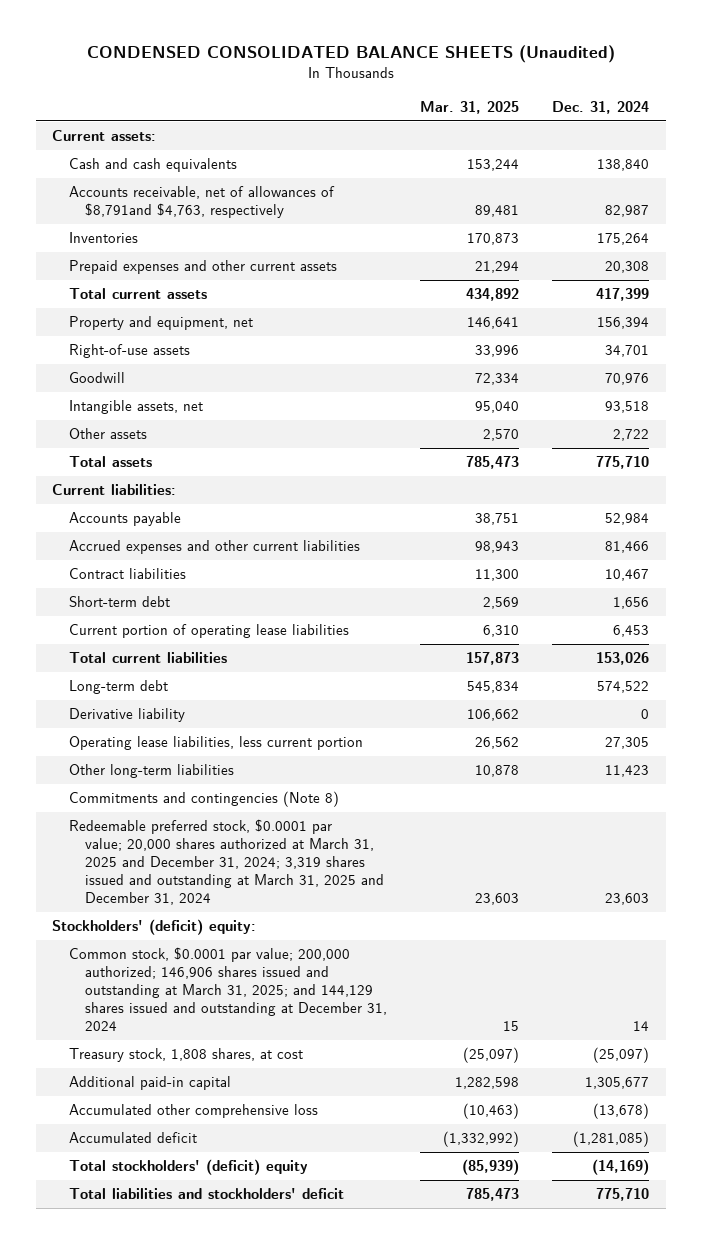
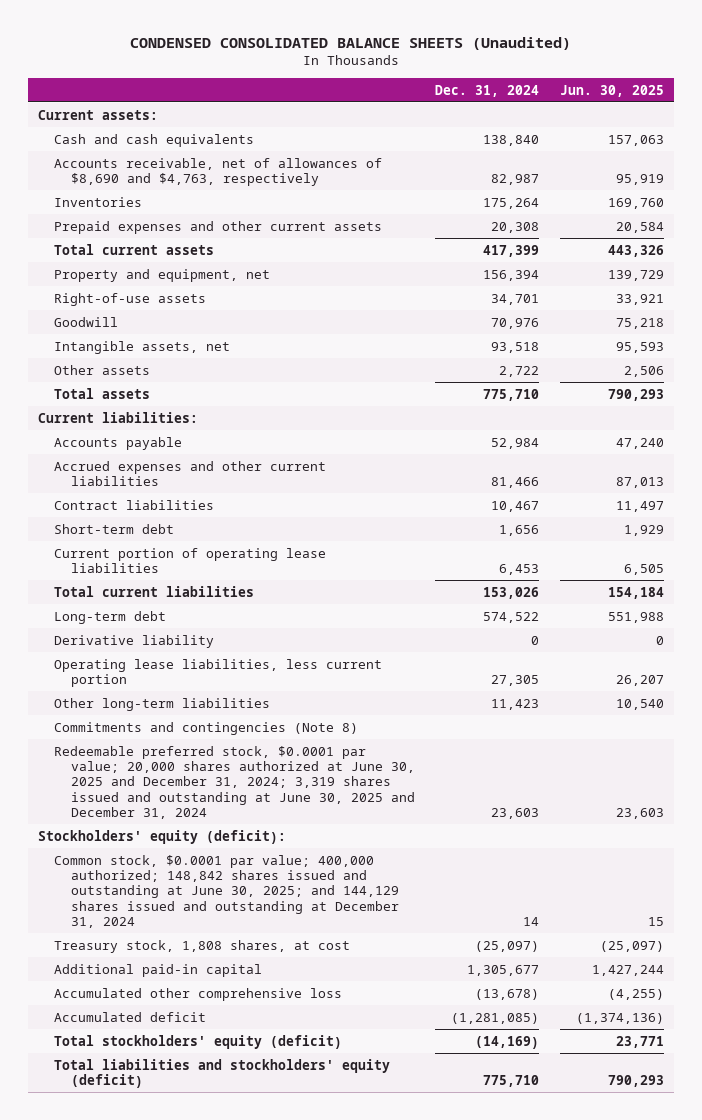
[420,100,520,114] Mar. 31, 2025 -> none
none -> [560,84,665,97] Jun. 30, 2025
[68,186,335,219] Accounts receivable, net of allowances of $8,791and $4,763, respectively -> [54,157,383,186] Accounts receivable, net of allowances of $8,690 and $4,763, respectively
[68,819,385,905] Redeemable preferred stock, $0.0001 par value; 20,000 shares authorized at March 31, 2025 and December 31, 2024; 3,319 shares issued and outstanding at March 31, 2025 and December 31, 2024 -> [54,745,415,819] Redeemable preferred stock, $0.0001 par value; 20,000 shares authorized at June 30, 2025 and December 31, 2024; 3,319 shares issued and outstanding at June 30, 2025 and December 31, 2024
[52,919,257,936] Stockholders' (deficit) equity: -> [38,829,287,844] Stockholders' equity (deficit):
[68,947,388,1031] Common stock, $0.0001 par value; 200,000 authorized; 146,906 shares issued and outstanding at March 31, 2025; and 144,129 shares issued and outstanding at December 31, 2024 -> [54,854,399,928] Common stock, $0.0001 par value; 400,000 authorized; 148,842 shares issued and outstanding at June 30, 2025; and 144,129 shares issued and outstanding at December 31, 2024
[68,1159,308,1176] Total stockholders' (deficit) equity -> [54,1034,343,1049] Total stockholders' equity (deficit)
[68,1188,344,1200] Total liabilities and stockholders' deficit -> [54,1058,391,1088] Total liabilities and stockholders' equity (deficit)

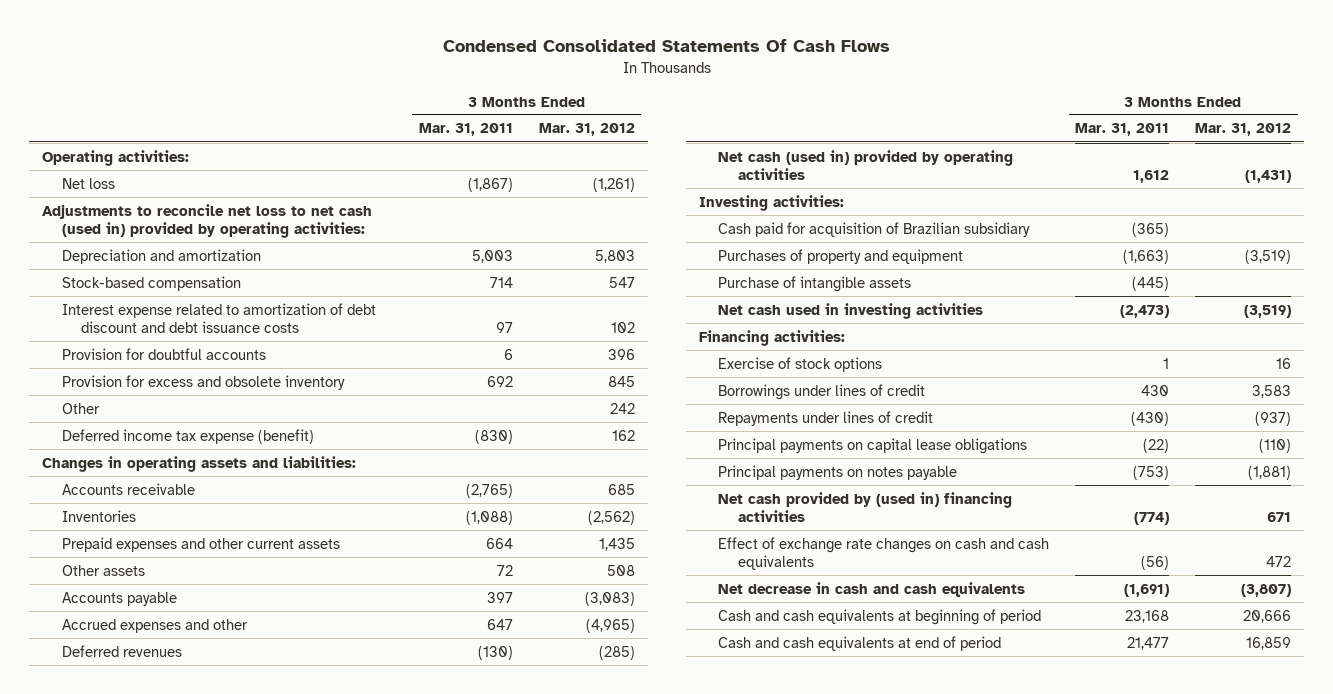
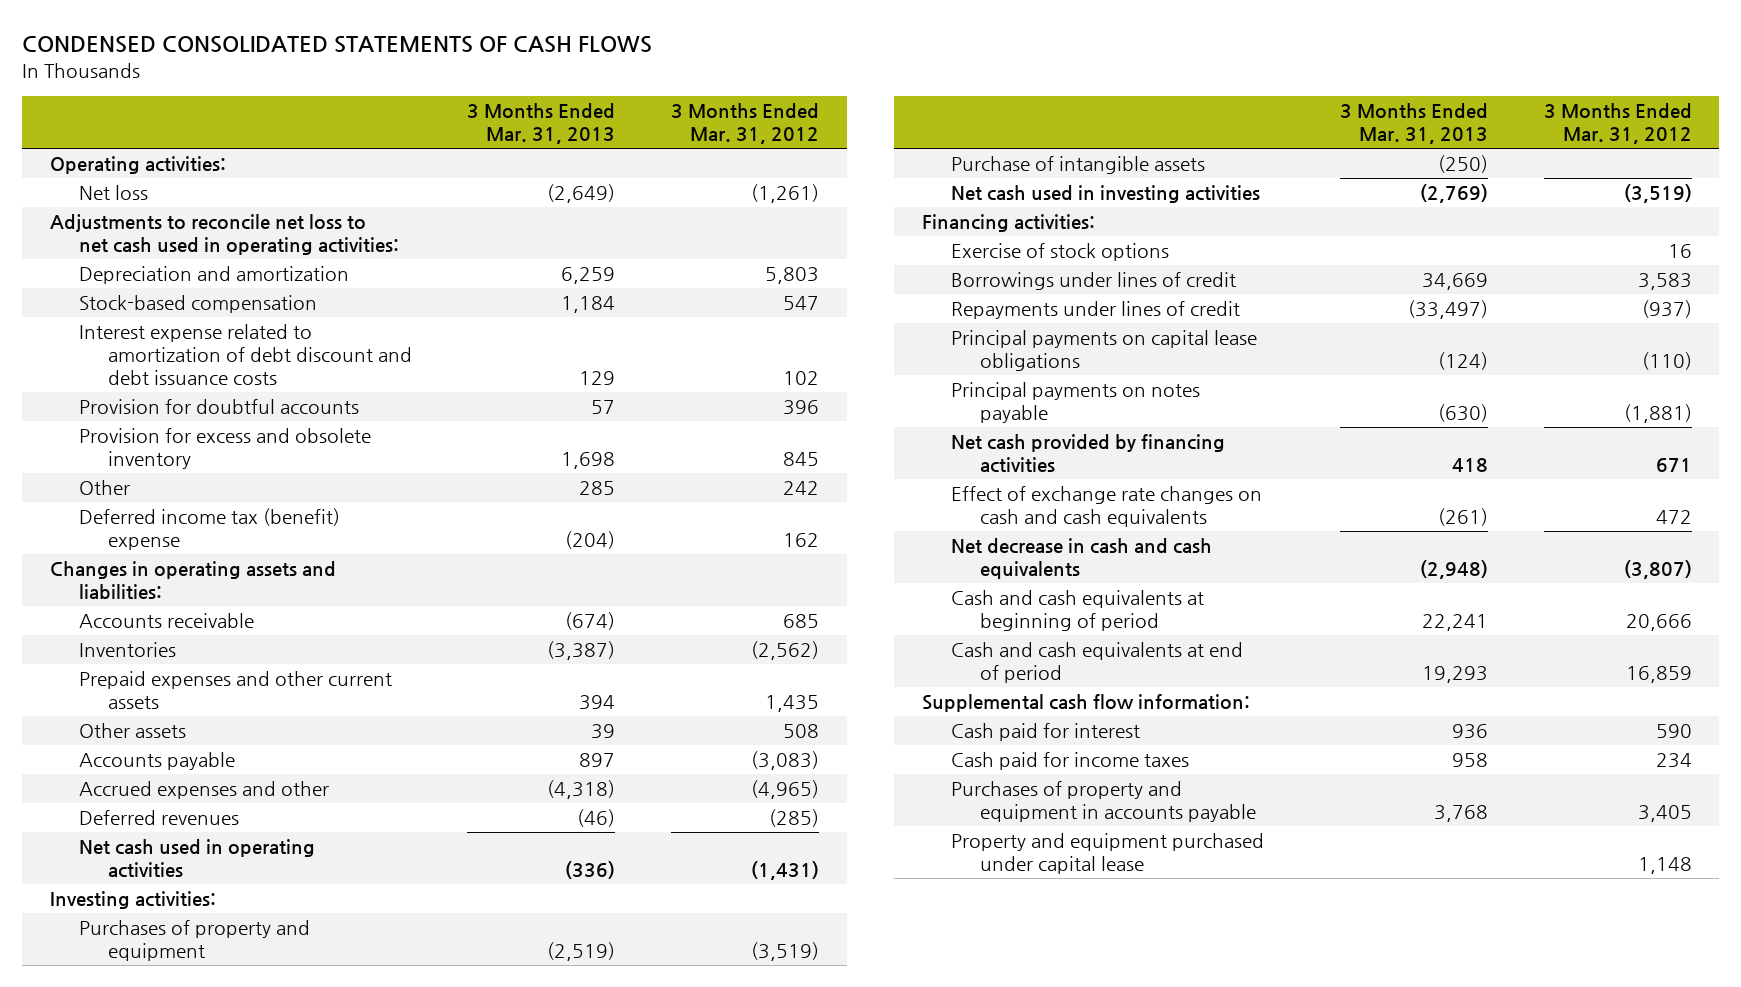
[442,39,890,53] Condensed Consolidated Statements Of Cash Flows -> [21,36,652,54] CONDENSED CONSOLIDATED STATEMENTS OF CASH FLOWS
[418,123,513,137] Mar. 31, 2011 -> none
none -> [467,103,616,144] 3 Months Ended Mar. 31, 2013
[41,203,372,239] Adjustments to reconcile net loss to net cash (used in) provided by operating activities: -> [49,214,399,256] Adjustments to reconcile net loss to net cash used in operating activities:
[61,428,314,444] Deferred income tax expense (benefit) -> [78,508,340,551] Deferred income tax (benefit) expense
[718,149,1014,181] Net cash (used in) provided by operating activities -> [78,839,315,879] Net cash used in operating activities
[718,221,1031,237] Cash paid for acquisition of Brazilian subsidiary -> none
[718,491,1013,523] Net cash provided by (used in) financing activities -> [951,434,1226,474] Net cash provided by financing activities
none -> [922,694,1251,713] Supplemental cash flow information:
none -> [951,723,1141,742] Cash paid for interest
none -> [951,752,1190,771] Cash paid for income taxes
none -> [951,781,1257,823] Purchases of property and equipment in accounts payable
none -> [951,833,1265,875] Property and equipment purchased under capital lease

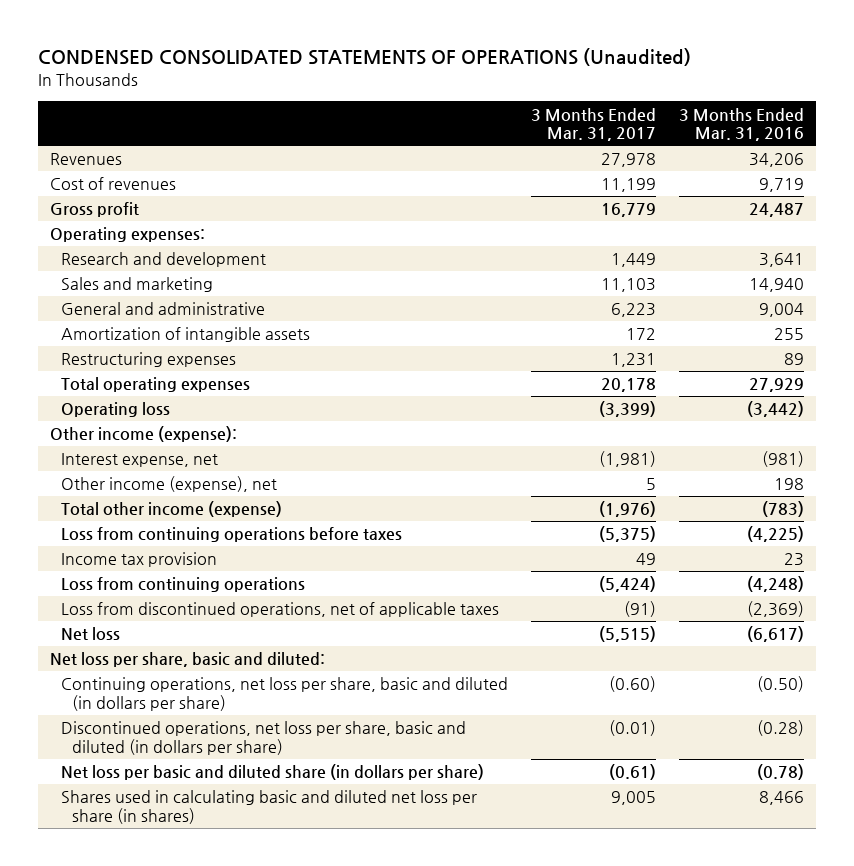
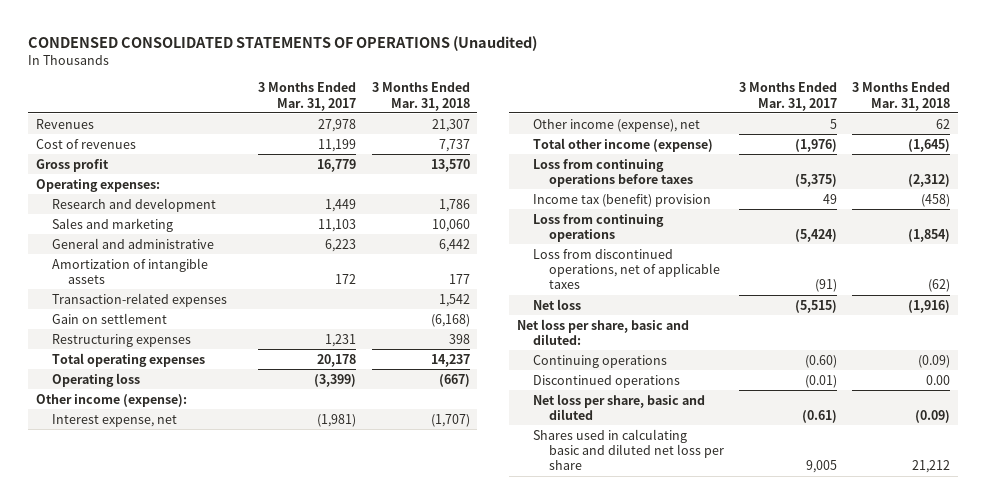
[679,107,805,142] 3 Months Ended Mar. 31, 2016 -> none
none -> [371,82,470,111] 3 Months Ended Mar. 31, 2018
none -> [52,292,228,307] Transaction-related expenses
none -> [52,312,168,324] Gain on settlement
[61,552,218,568] Income tax provision -> [532,193,711,207] Income tax (benefit) provision
[61,677,509,712] Continuing operations, net loss per share, basic and diluted (in dollars per share) -> [532,354,667,368] Continuing operations
[61,721,467,756] Discontinued operations, net loss per share, basic and diluted (in dollars per share) -> [532,374,680,388] Discontinued operations
[61,764,485,781] Net loss per basic and diluted share (in dollars per share) -> [532,393,705,420] Net loss per share, basic and diluted
[61,790,478,825] Shares used in calculating basic and diluted net loss per share (in shares) -> [532,428,724,471] Shares used in calculating basic and diluted net loss per share

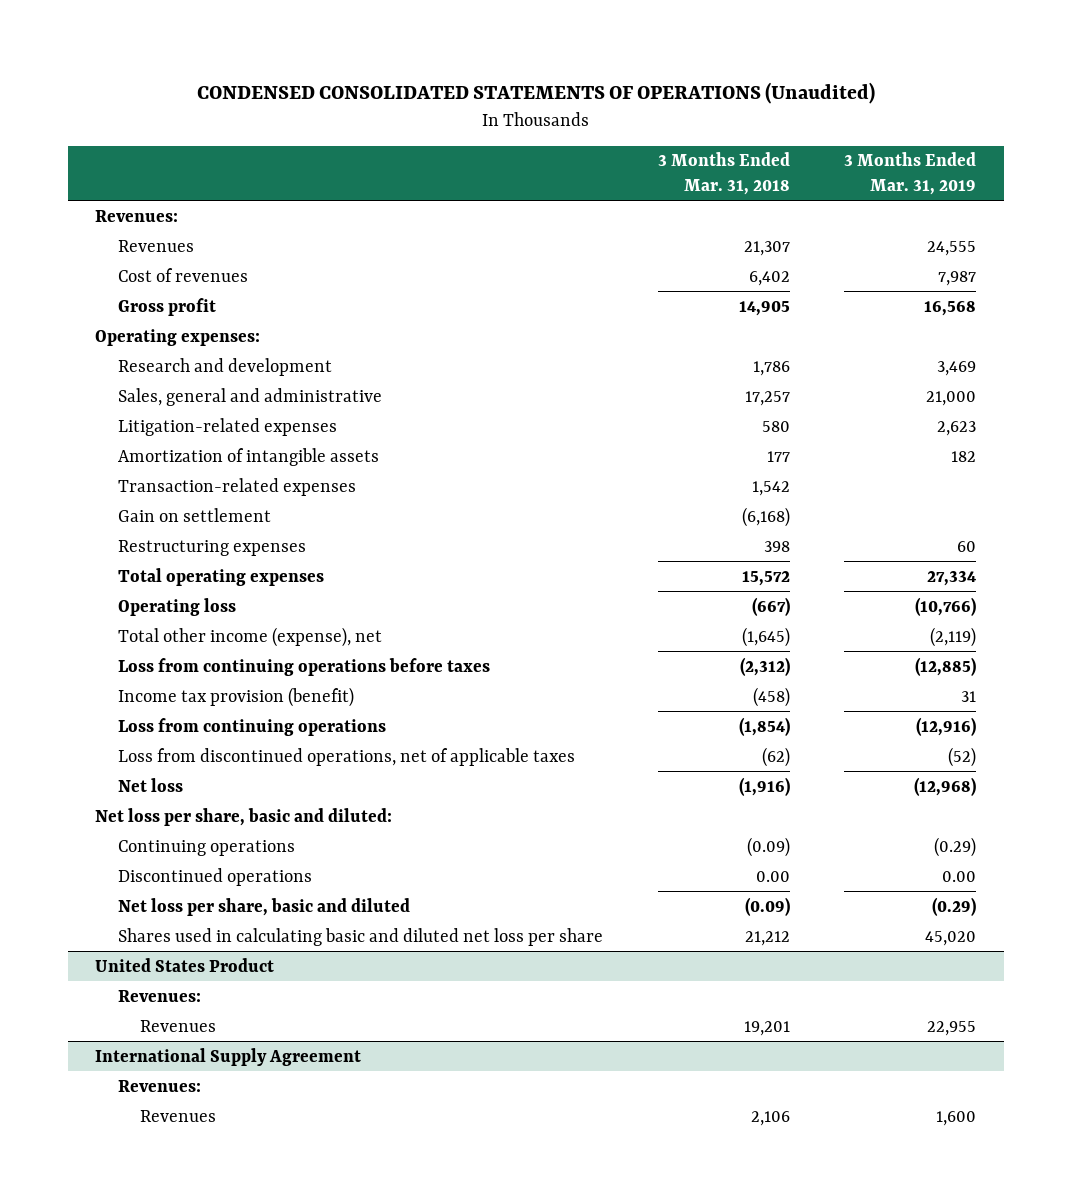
[258,82,357,111] 3 Months Ended Mar. 31, 2017 -> none
none -> [844,152,977,195] 3 Months Ended Mar. 31, 2019
none -> [95,209,179,222] Revenues:
[438,138,470,152] 7,737 -> [748,270,790,286] 6,402
[430,158,470,172] 13,570 -> [738,300,790,316] 14,905
[52,217,174,232] Sales and marketing -> none
[52,237,215,249] General and administrative -> [117,387,382,406] Sales, general and administrative
[438,238,470,252] 6,442 -> [744,390,790,406] 17,257
none -> [117,417,337,436] Litigation-related expenses
[430,353,470,367] 14,237 -> [741,570,790,586] 15,572
[36,393,188,407] Other income (expense): -> none
[52,413,178,427] Interest expense, net -> none
[532,118,700,132] Other income (expense), net -> none
[532,137,713,152] Total other income (expense) -> [117,626,382,647] Total other income (expense), net
[532,193,711,207] Income tax (benefit) provision -> [117,686,354,707] Income tax provision (benefit)
none -> [95,957,275,972] United States Product
none -> [117,989,201,1002] Revenues:
none -> [140,1019,217,1032] Revenues
none -> [95,1047,362,1066] International Supply Agreement
none -> [117,1079,201,1092] Revenues:
none -> [140,1109,217,1122] Revenues

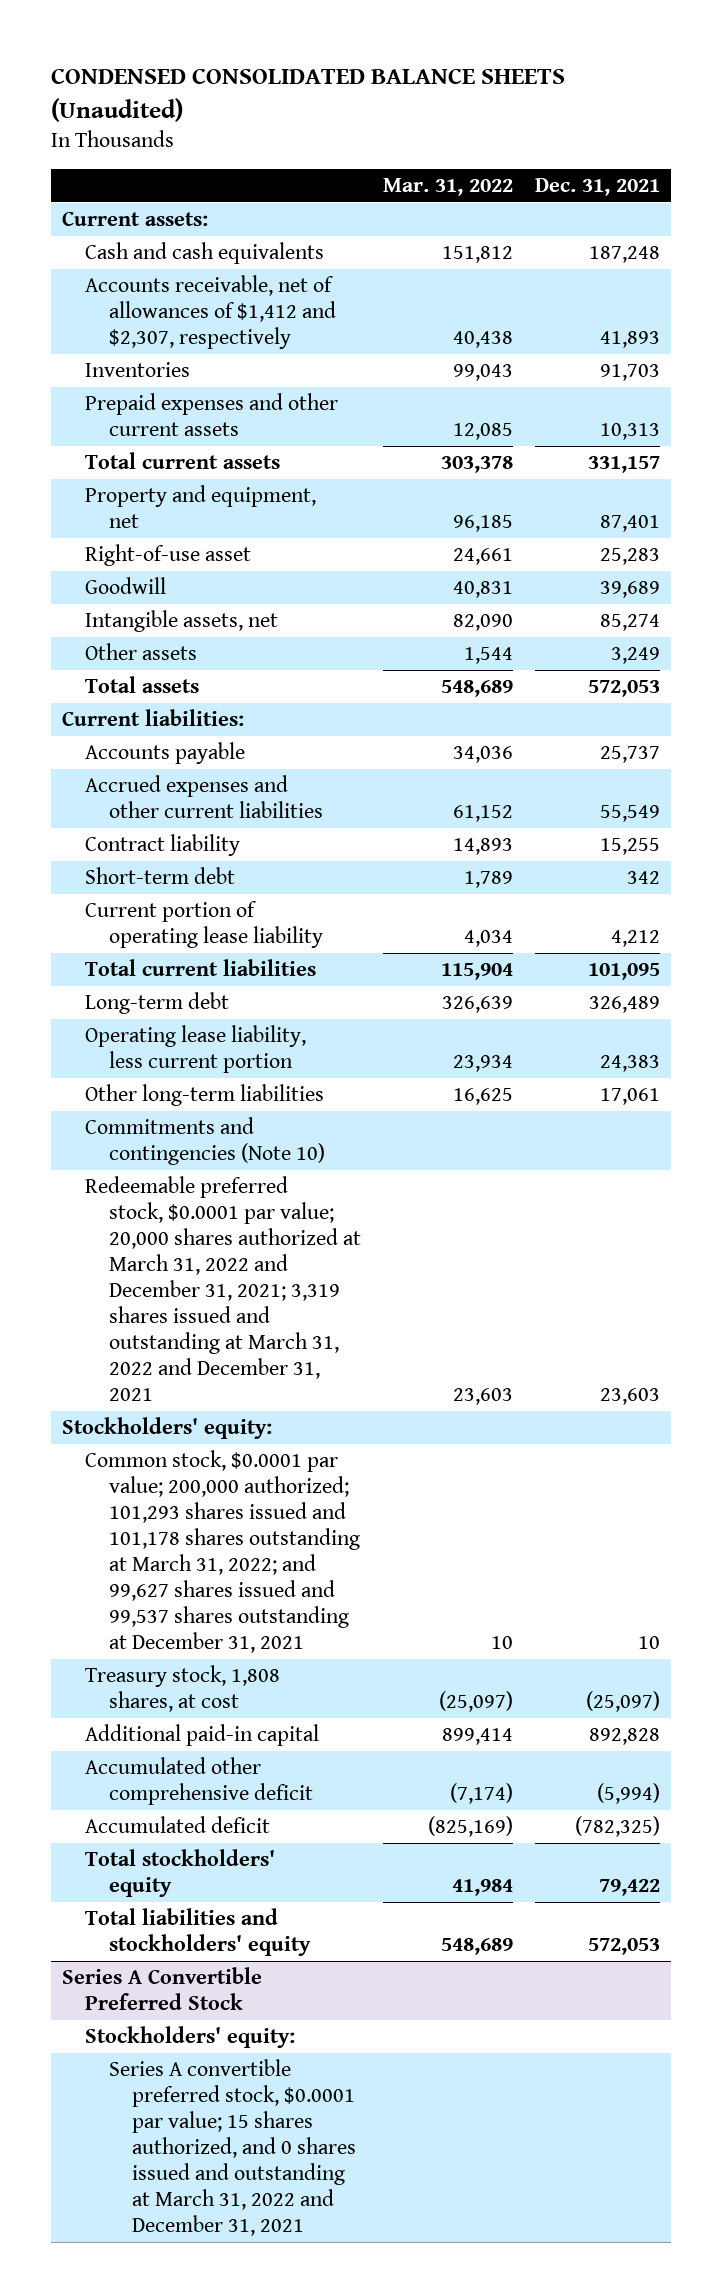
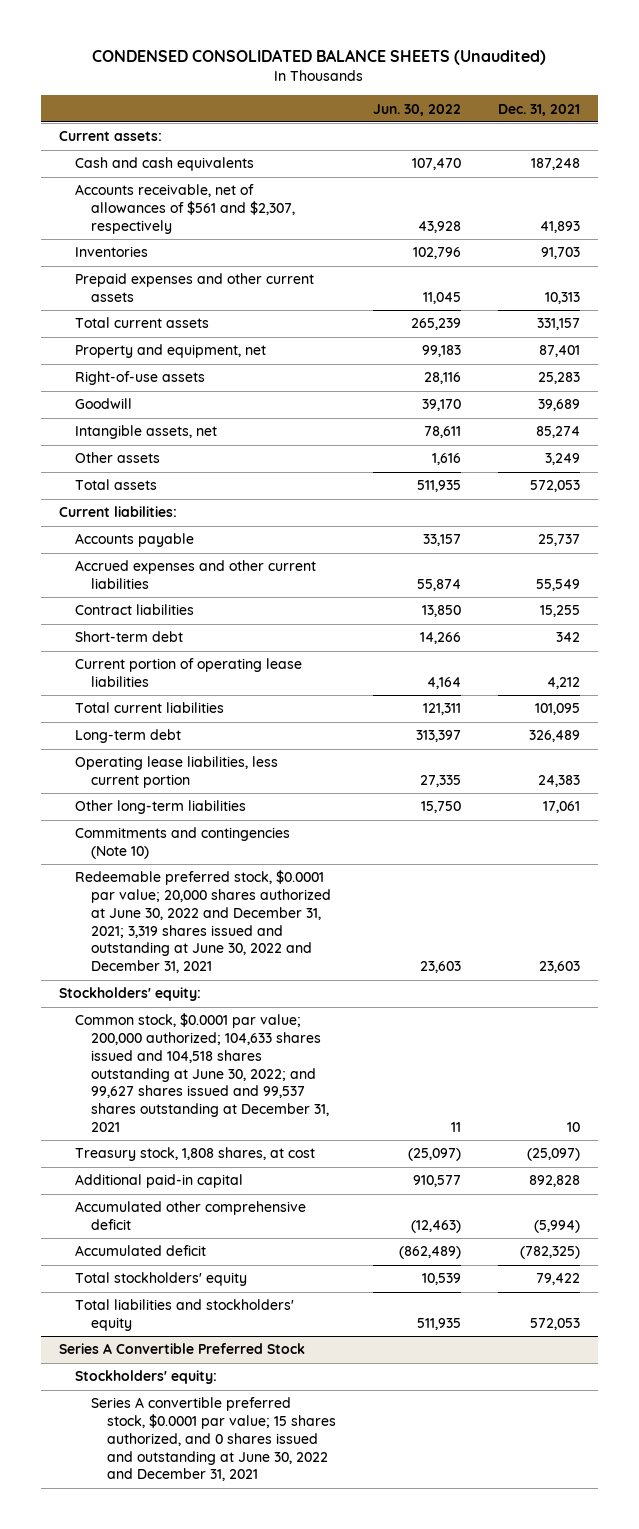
[382,178,513,197] Mar. 31, 2022 -> none
none -> [372,103,461,116] Jun. 30, 2022
[85,275,336,350] Accounts receivable, net of allowances of $1,412 and $2,307, respectively -> [74,184,295,234] Accounts receivable, net of allowances of $561 and $2,307, respectively
[85,544,252,567] Right-of-use asset -> [74,371,205,386] Right-of-use assets
[85,834,241,857] Contract liability -> [74,604,194,616] Contract liabilities
[85,901,323,949] Current portion of operating lease liability -> [74,658,302,688] Current portion of operating lease liabilities
[85,1025,307,1074] Operating lease liability, less current portion -> [74,756,278,789] Operating lease liabilities, less current portion
[85,1176,361,1401] Redeemable preferred stock, $0.0001 par value; 20,000 shares authorized at March 31, 2022 and December 31, 2021; 3,319 shares issued and outstanding at March 31, 2022 and December 31, 2021 -> [74,870,331,974] Redeemable preferred stock, $0.0001 par value; 20,000 shares authorized at June 30, 2022 and December 31, 2021; 3,319 shares issued and outstanding at June 30, 2022 and December 31, 2021
[85,1450,360,1654] Common stock, $0.0001 par value; 200,000 authorized; 101,293 shares issued and 101,178 shares outstanding at March 31, 2022; and 99,627 shares issued and 99,537 shares outstanding at December 31, 2021 -> [74,1013,329,1133] Common stock, $0.0001 par value; 200,000 authorized; 104,633 shares issued and 104,518 shares outstanding at June 30, 2022; and 99,627 shares issued and 99,537 shares outstanding at December 31, 2021
[108,2059,357,2237] Series A convertible preferred stock, $0.0001 par value; 15 shares authorized, and 0 shares issued and outstanding at March 31, 2022 and December 31, 2021 -> [90,1397,336,1482] Series A convertible preferred stock, $0.0001 par value; 15 shares authorized, and 0 shares issued and outstanding at June 30, 2022 and December 31, 2021

